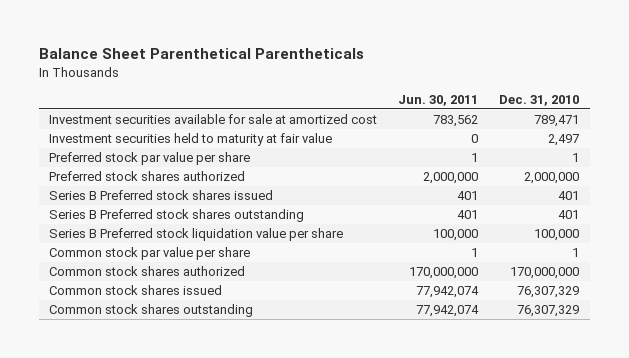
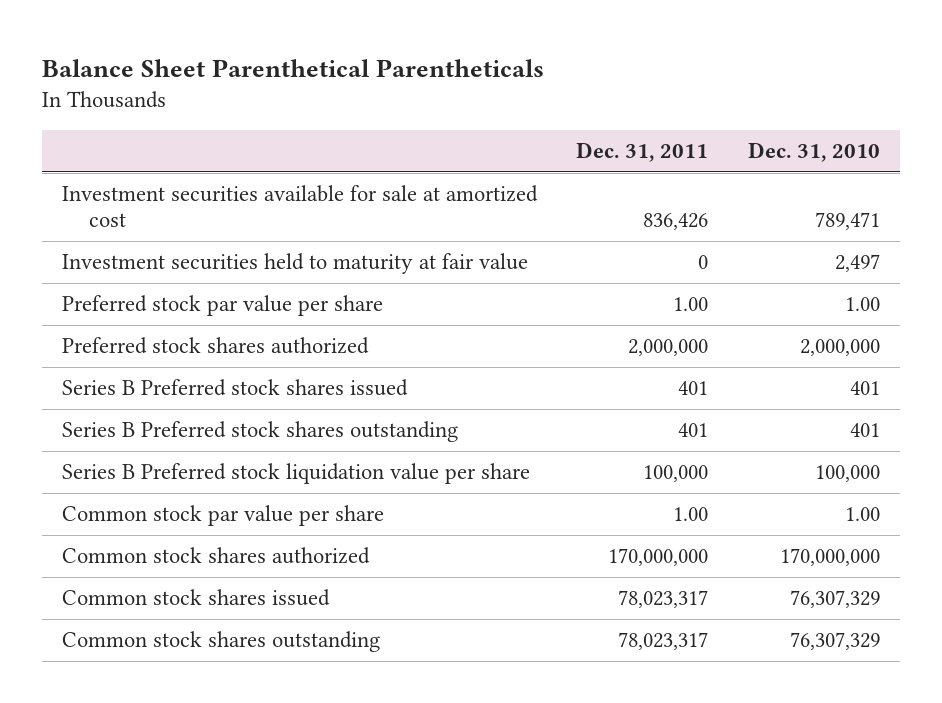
[398,94,479,106] Jun. 30, 2011 -> none
none -> [576,142,709,163] Dec. 31, 2011
[572,153,580,163] 1 -> [844,297,880,312] 1.00
[572,248,580,258] 1 -> [844,507,880,522] 1.00

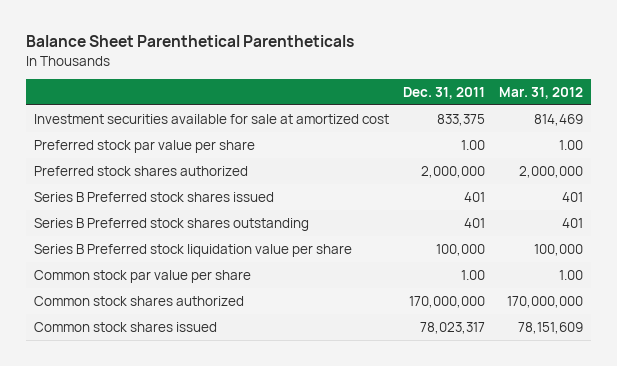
[747,142,880,163] Dec. 31, 2010 -> none
none -> [499,86,584,99] Mar. 31, 2012
[61,253,528,275] Investment securities held to maturity at fair value -> none
[643,213,709,231] 836,426 -> [437,113,486,126] 833,375
[61,631,380,653] Common stock shares outstanding -> none

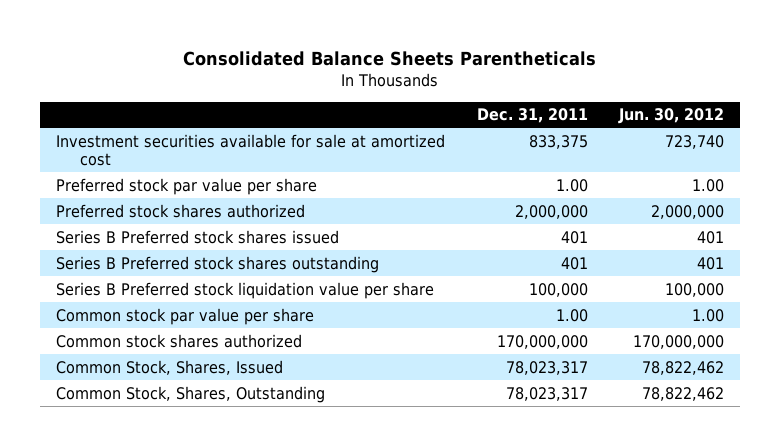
[26,35,355,48] Balance Sheet Parenthetical Parentheticals -> [183,50,597,66] Consolidated Balance Sheets Parentheticals
[499,86,584,99] Mar. 31, 2012 -> none
none -> [618,108,725,125] Jun. 30, 2012
[33,321,217,332] Common stock shares issued -> [56,359,284,375] Common Stock, Shares, Issued
none -> [56,385,326,403] Common Stock, Shares, Outstanding

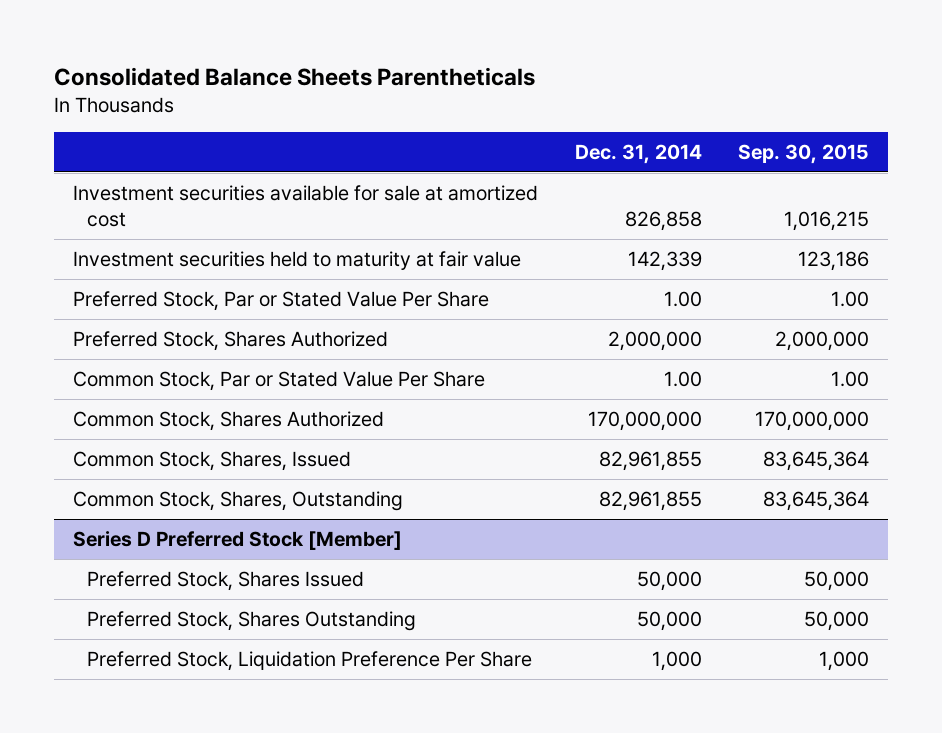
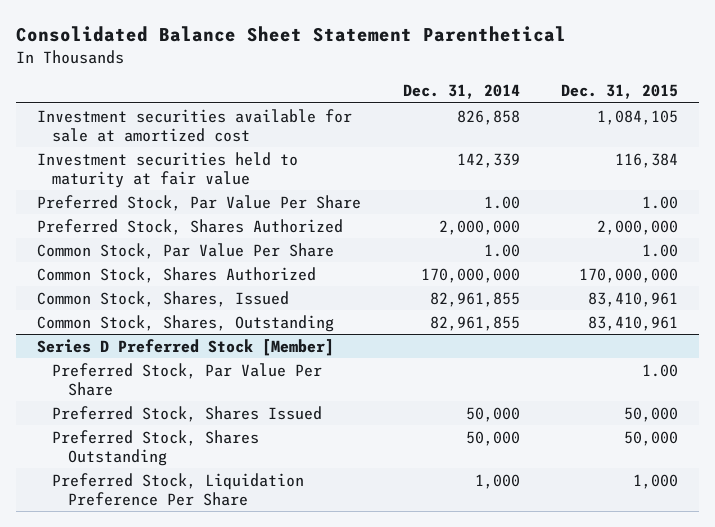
[54,67,536,87] Consolidated Balance Sheets Parentheticals -> [16,26,567,43] Consolidated Balance Sheet Statement Parenthetical
[738,144,870,165] Sep. 30, 2015 -> none
none -> [561,84,679,100] Dec. 31, 2015
[72,291,489,312] Preferred Stock, Par or Stated Value Per Share -> [36,194,361,211] Preferred Stock, Par Value Per Share
[72,371,485,392] Common Stock, Par or Stated Value Per Share -> [36,242,334,259] Common Stock, Par Value Per Share
none -> [52,362,323,396] Preferred Stock, Par Value Per Share

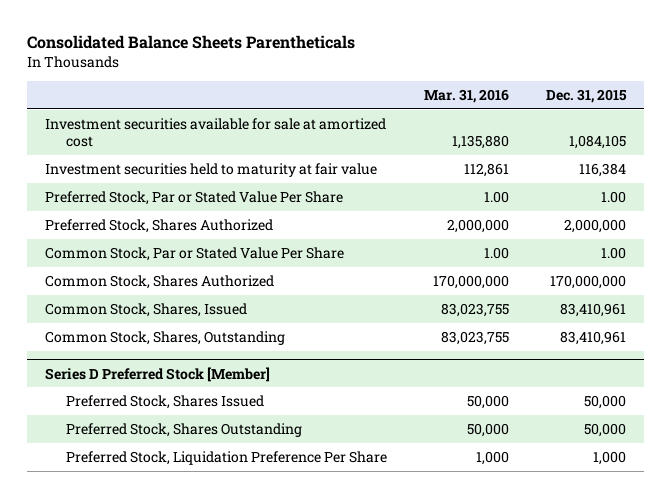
[16,26,567,43] Consolidated Balance Sheet Statement Parenthetical -> [26,35,355,50] Consolidated Balance Sheets Parentheticals
[402,84,520,100] Dec. 31, 2014 -> none
none -> [424,88,510,103] Mar. 31, 2016
[36,194,361,211] Preferred Stock, Par Value Per Share -> [45,190,344,205] Preferred Stock, Par or Stated Value Per Share
[36,242,334,259] Common Stock, Par Value Per Share -> [45,246,345,261] Common Stock, Par or Stated Value Per Share
[52,362,323,396] Preferred Stock, Par Value Per Share -> none

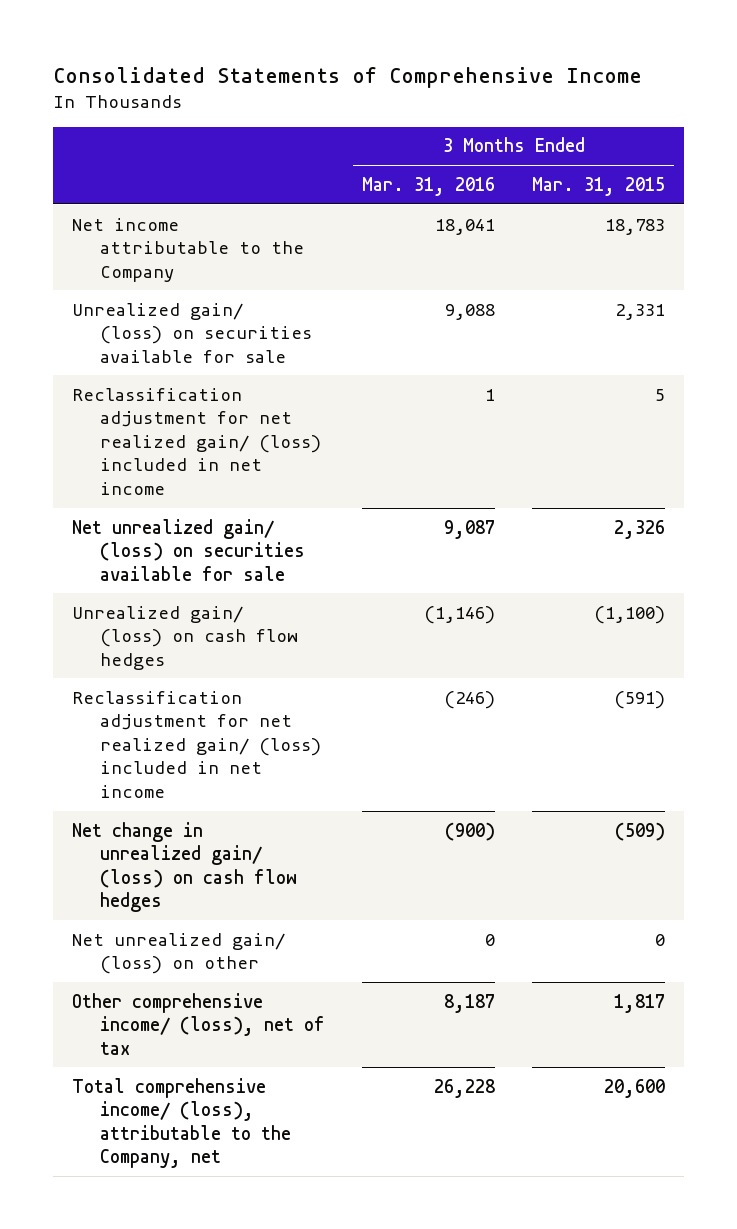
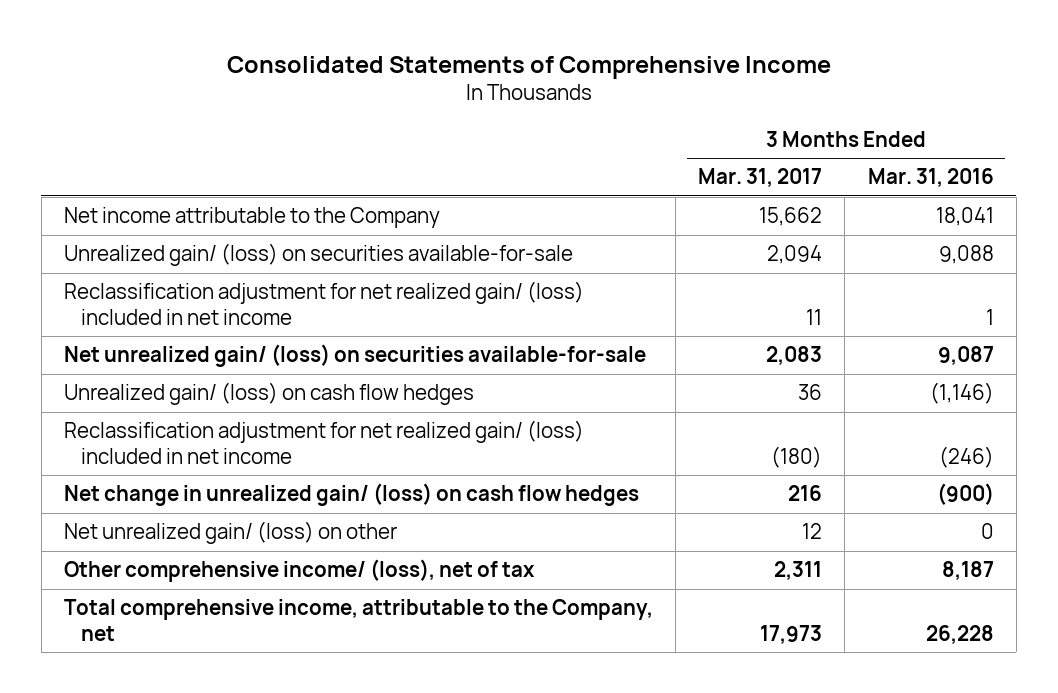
[532,176,666,196] Mar. 31, 2015 -> none
none -> [698,168,823,188] Mar. 31, 2017
[72,302,312,363] Unrealized gain/ (loss) on securities available for sale -> [63,243,573,267] Unrealized gain/ (loss) on securities available-for-sale
[72,518,305,581] Net unrealized gain/ (loss) on securities available for sale -> [63,344,646,368] Net unrealized gain/ (loss) on securities available-for-sale
[72,1077,291,1169] Total comprehensive income/ (loss), attributable to the Company, net -> [63,599,653,641] Total comprehensive income, attributable to the Company, net

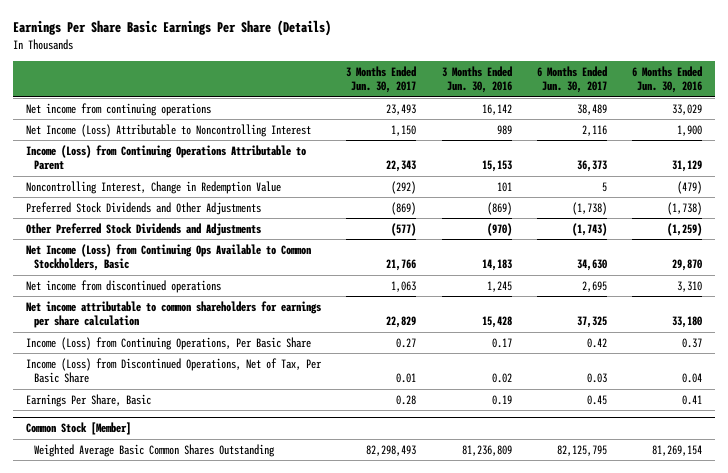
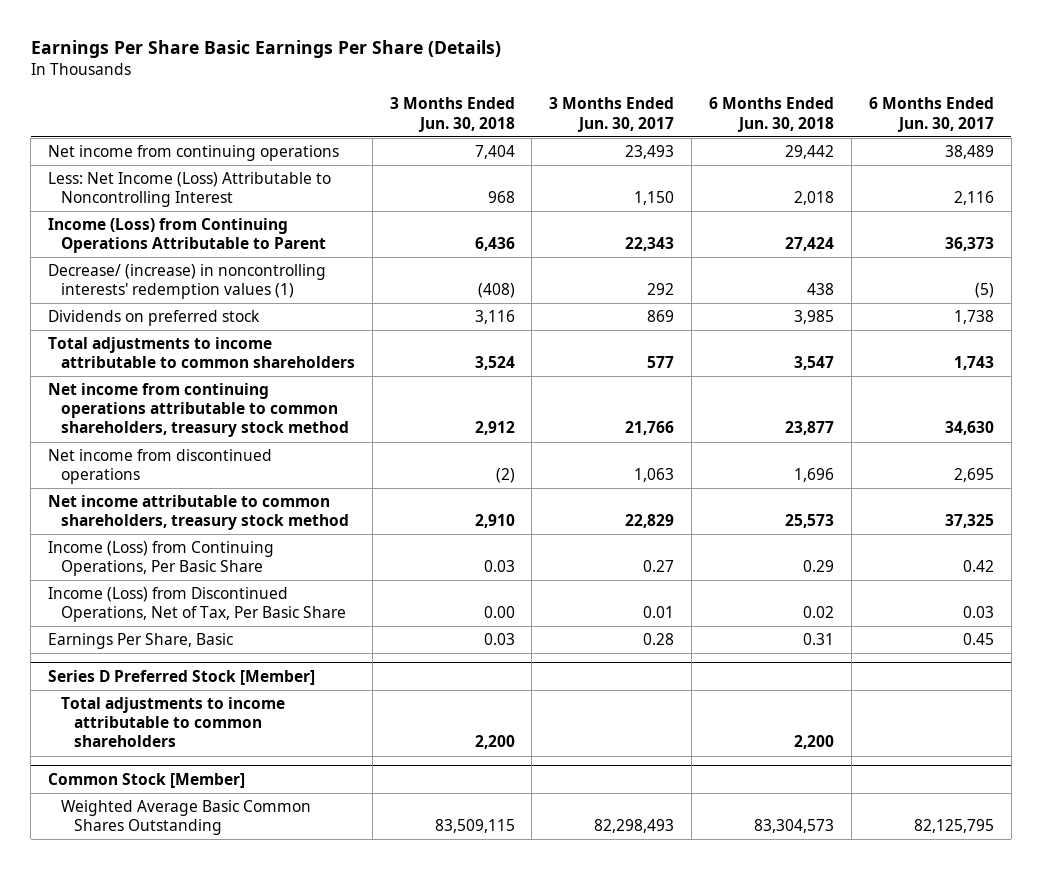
[441,65,512,94] 3 Months Ended Jun. 30, 2016 -> none
[632,65,703,94] 6 Months Ended Jun. 30, 2016 -> none
none -> [389,97,515,132] 3 Months Ended Jun. 30, 2018
none -> [709,97,835,132] 6 Months Ended Jun. 30, 2018
[25,123,311,137] Net Income (Loss) Attributable to Noncontrolling Interest -> [47,172,331,208] Less: Net Income (Loss) Attributable to Noncontrolling Interest
[25,201,261,215] Preferred Stock Dividends and Other Adjustments -> none
[25,222,261,236] Other Preferred Stock Dividends and Adjustments -> none
[25,180,281,194] Noncontrolling Interest, Change in Redemption Value -> [47,264,326,300] Decrease/ (increase) in noncontrolling interests' redemption values (1)
[391,180,417,194] (292) -> [647,283,675,296] 292
[601,181,607,192] 5 -> [974,283,994,299] (5)
none -> [47,310,260,327] Dividends on preferred stock
none -> [47,337,355,369] Total adjustments to income attributable to common shareholders
[25,243,311,272] Net Income (Loss) from Continuing Ops Available to Common Stockholders, Basic -> [47,383,349,438] Net income from continuing operations attributable to common shareholders, treasury stock method
[25,300,321,329] Net income attributable to common shareholders for earnings per share calculation -> [47,495,349,531] Net income attributable to common shareholders, treasury stock method
none -> [47,669,315,685] Series D Preferred Stock [Member]
none -> [60,697,285,748] Total adjustments to income attributable to common shareholders

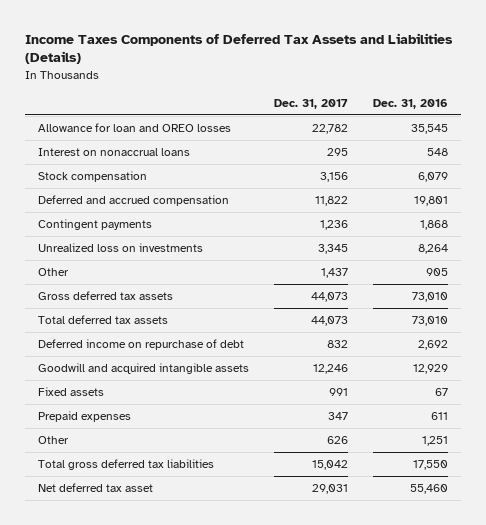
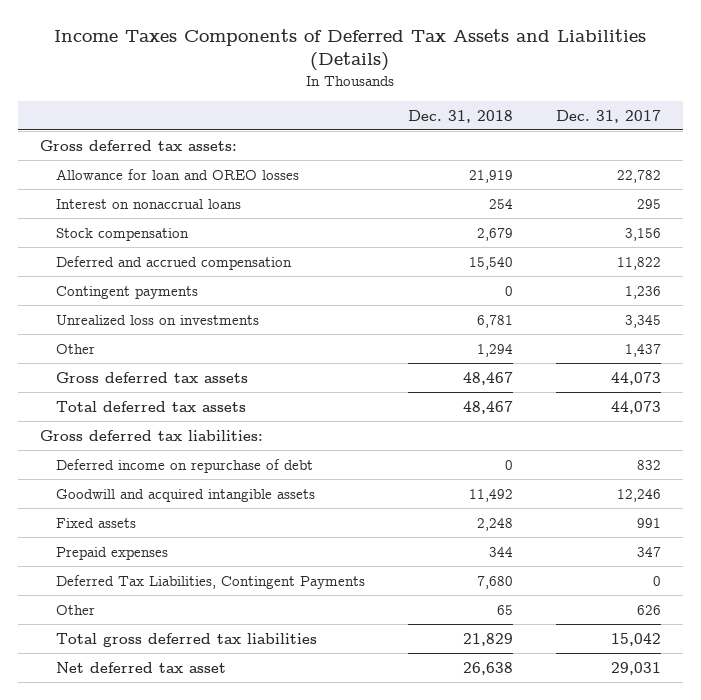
[373,98,449,109] Dec. 31, 2016 -> none
none -> [408,109,514,123] Dec. 31, 2018
none -> [39,139,237,151] Gross deferred tax assets:
none -> [39,429,263,441] Gross deferred tax liabilities:
none -> [55,574,365,589] Deferred Tax Liabilities, Contingent Payments

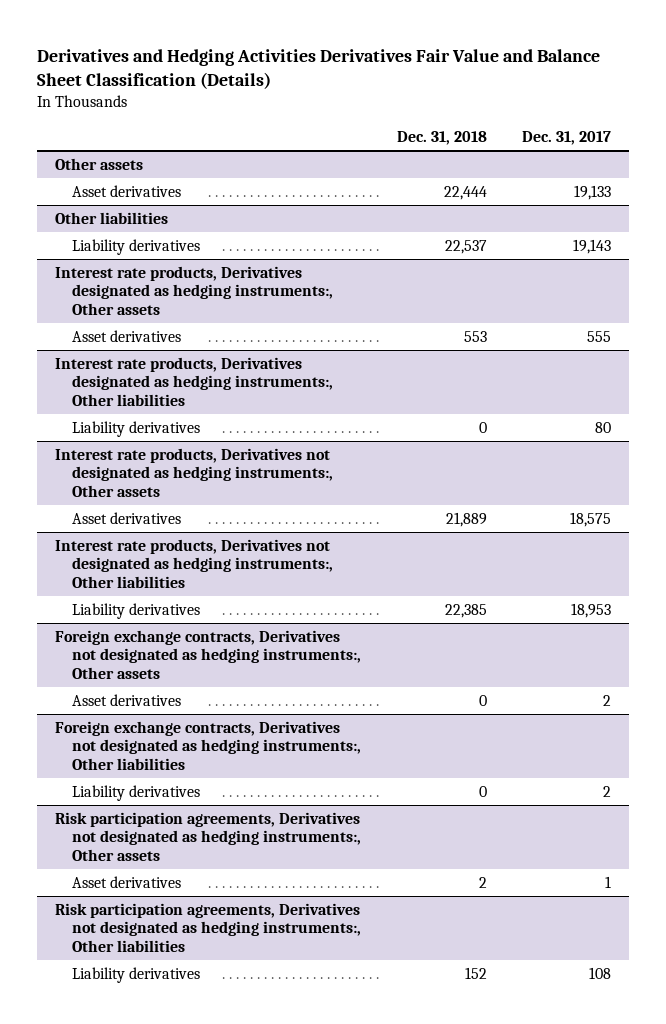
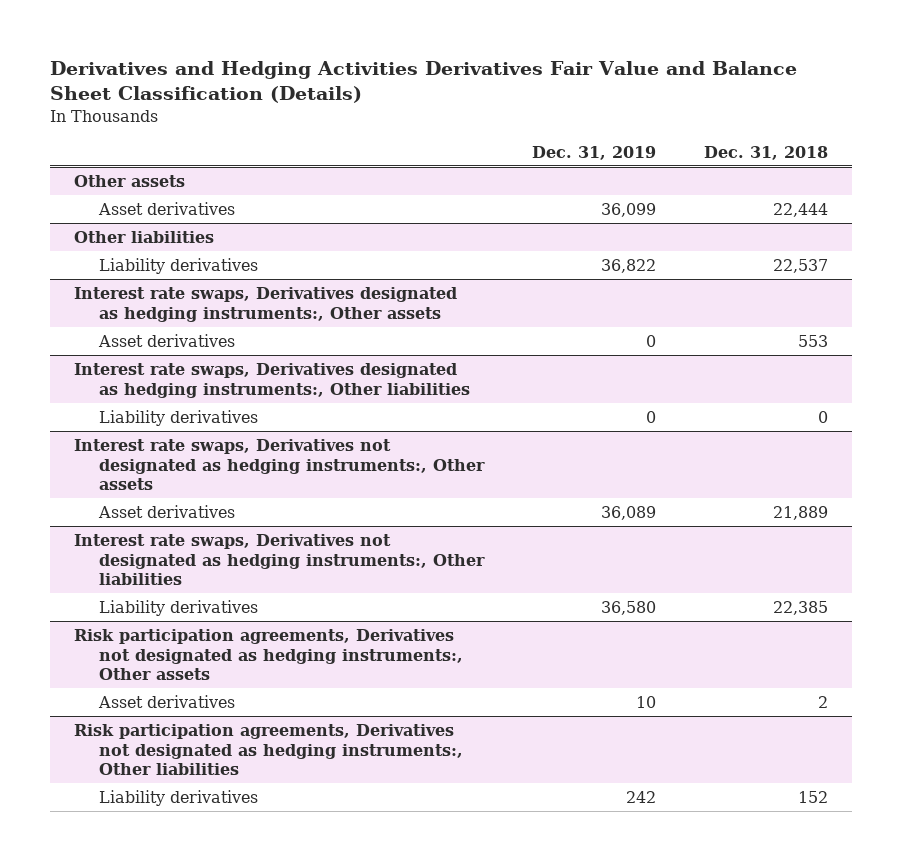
[522,130,612,145] Dec. 31, 2017 -> none
none -> [531,145,656,160] Dec. 31, 2019
[54,265,333,315] Interest rate products, Derivatives designated as hedging instruments:, Other assets -> [73,286,457,322] Interest rate swaps, Derivatives designated as hedging instruments:, Other assets
[54,356,333,406] Interest rate products, Derivatives designated as hedging instruments:, Other liabilities -> [73,362,471,398] Interest rate swaps, Derivatives designated as hedging instruments:, Other liabilities
[54,447,333,497] Interest rate products, Derivatives not designated as hedging instruments:, Other assets -> [73,438,486,491] Interest rate swaps, Derivatives not designated as hedging instruments:, Other assets
[54,538,333,588] Interest rate products, Derivatives not designated as hedging instruments:, Other liabilities -> [73,533,486,586] Interest rate swaps, Derivatives not designated as hedging instruments:, Other liabilities
[54,629,361,679] Foreign exchange contracts, Derivatives not designated as hedging instruments:, Other assets -> none
[71,693,181,706] Asset derivatives -> none
[54,720,361,770] Foreign exchange contracts, Derivatives not designated as hedging instruments:, Other liabilities -> none
[71,784,200,801] Liability derivatives -> none

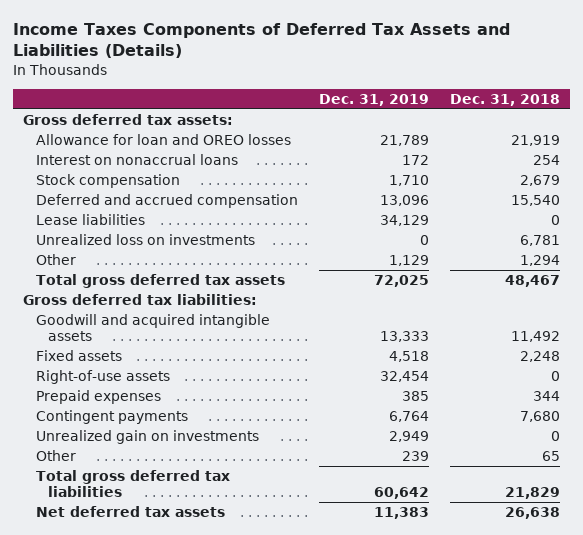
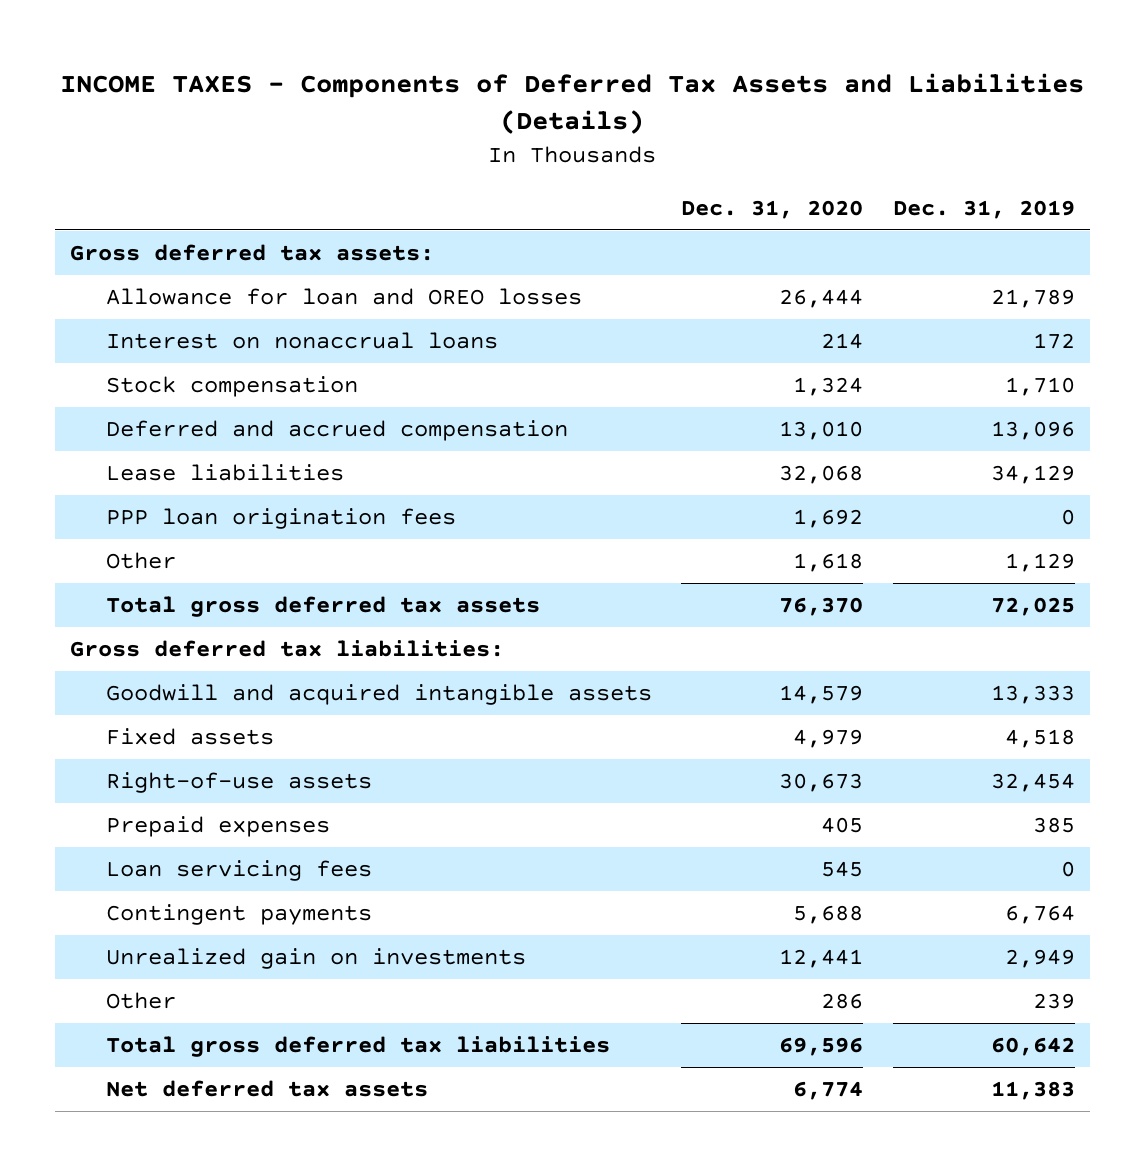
[12,22,510,59] Income Taxes Components of Deferred Tax Assets and Liabilities (Details) -> [60,73,1085,135] INCOME TAXES - Components of Deferred Tax Assets and Liabilities (Details)
[449,93,560,106] Dec. 31, 2018 -> none
none -> [681,199,864,219] Dec. 31, 2020
[35,233,255,245] Unrealized loss on investments -> none
none -> [105,508,456,530] PPP loan origination fees
none -> [105,860,372,882] Loan servicing fees

